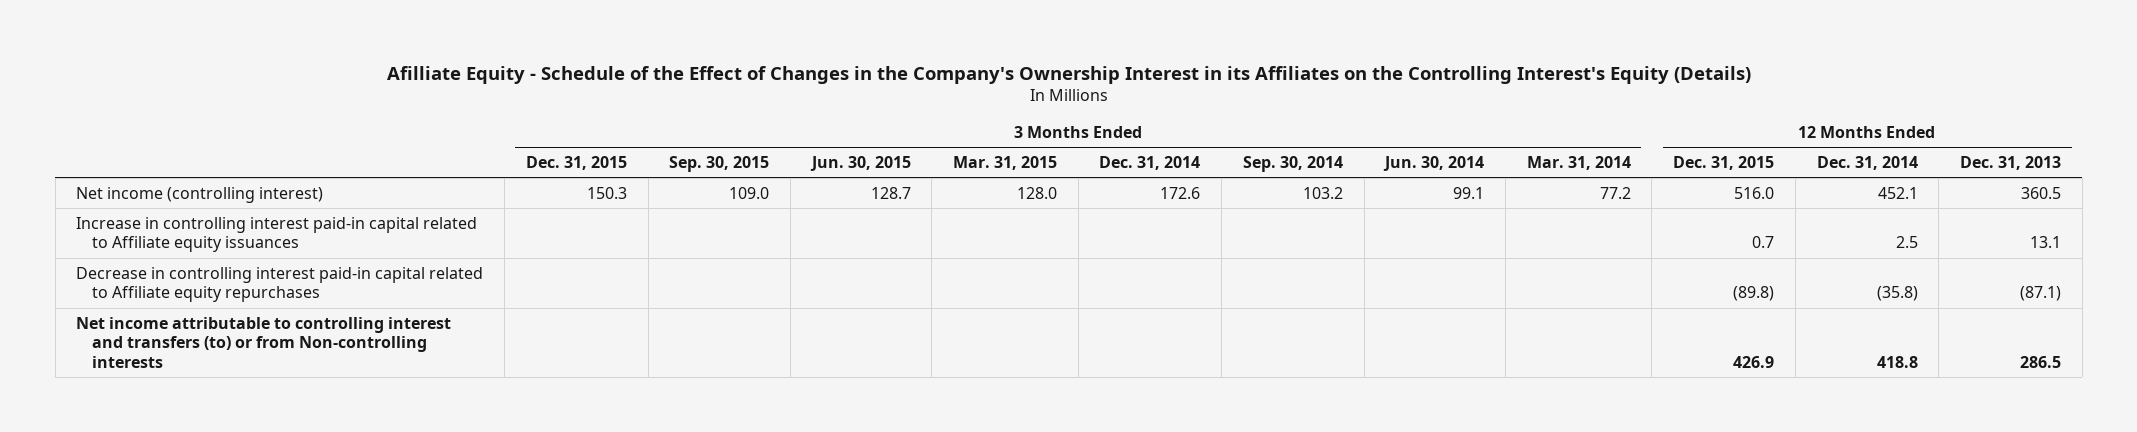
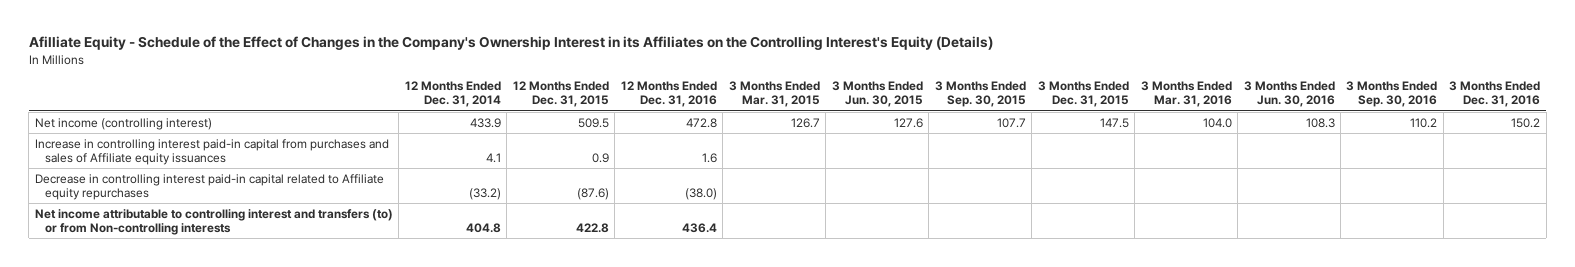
[1099,155,1201,170] Dec. 31, 2014 -> none
[1242,155,1343,172] Sep. 30, 2014 -> none
[1383,155,1485,171] Jun. 30, 2014 -> none
[1526,155,1631,170] Mar. 31, 2014 -> none
[1959,155,2061,170] Dec. 31, 2013 -> none
none -> [620,81,717,108] 12 Months Ended Dec. 31, 2016
none -> [1140,81,1232,108] 3 Months Ended Mar. 31, 2016
none -> [1243,81,1335,108] 3 Months Ended Jun. 30, 2016
none -> [1346,81,1438,108] 3 Months Ended Sep. 30, 2016
none -> [1449,81,1541,108] 3 Months Ended Dec. 31, 2016
[586,186,627,199] 150.3 -> [1099,117,1129,128] 147.5
[729,186,770,199] 109.0 -> [996,117,1026,128] 107.7
[870,186,911,199] 128.7 -> [893,117,923,128] 127.6
[1017,186,1058,199] 128.0 -> [790,117,820,128] 126.7
[1734,186,1775,199] 516.0 -> [577,117,609,128] 509.5
[1877,186,1918,199] 452.1 -> [469,117,501,128] 433.9
[76,216,478,253] Increase in controlling interest paid-in capital related to Affiliate equity issuances -> [34,138,389,166] Increase in controlling interest paid-in capital from purchases and sales of Affiliate equity issuances
[1752,236,1775,249] 0.7 -> [591,153,609,164] 0.9
[1895,236,1918,249] 2.5 -> [485,153,501,164] 4.1
[1733,286,1775,302] (89.8) -> [576,188,609,201] (87.6)
[1876,286,1918,302] (35.8) -> [468,188,501,201] (33.2)
[1733,355,1775,368] 426.9 -> [575,223,609,234] 422.8
[1876,355,1918,368] 418.8 -> [465,223,501,234] 404.8

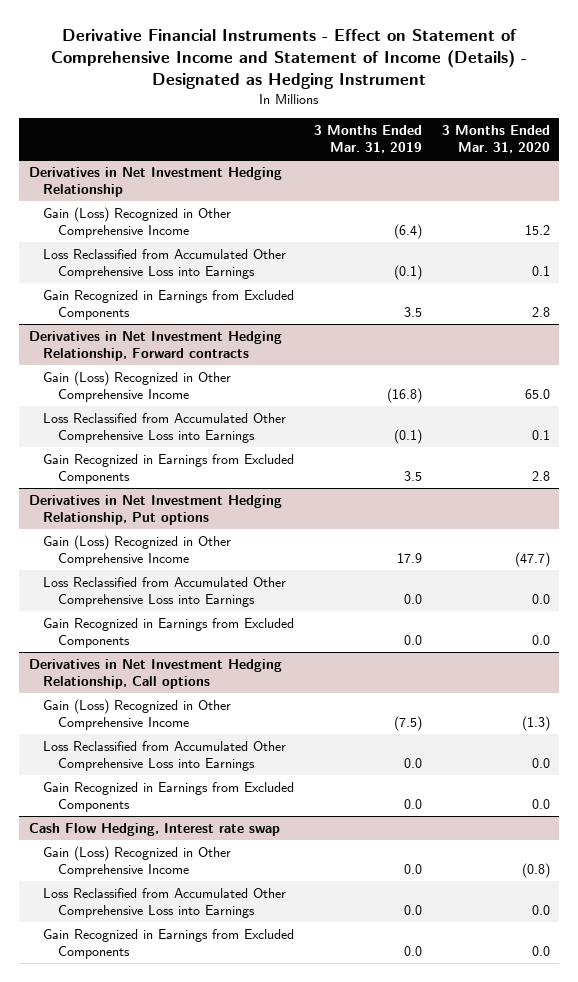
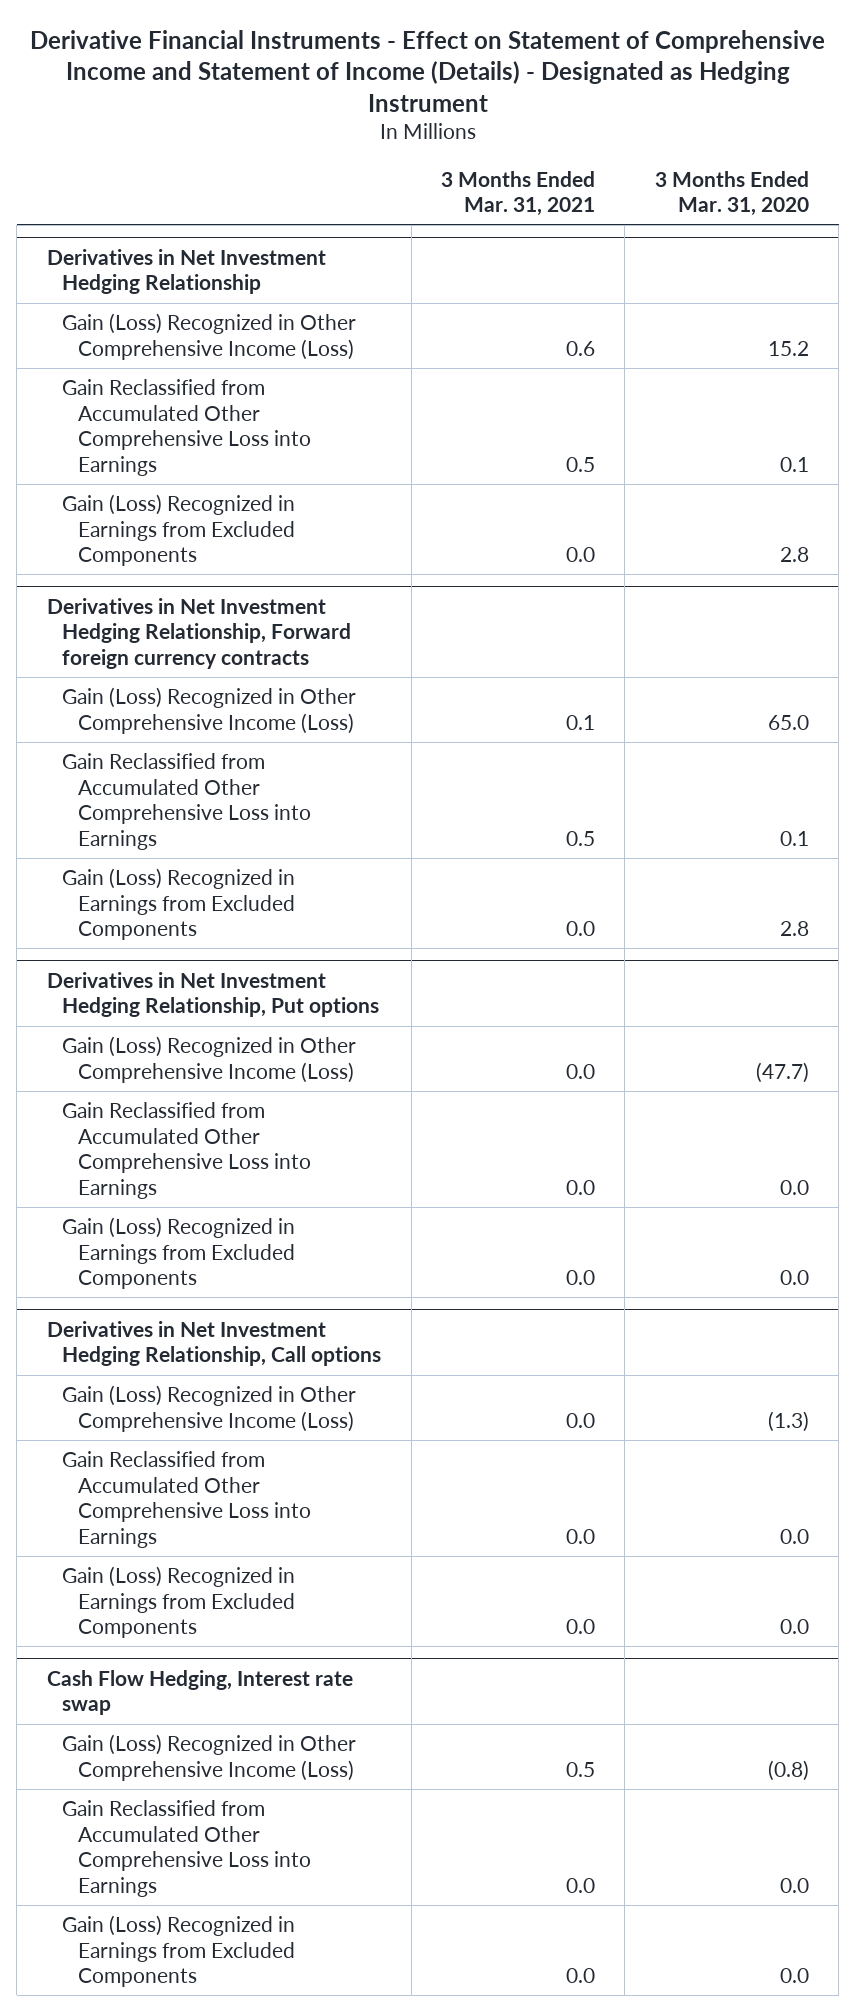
[313,124,422,154] 3 Months Ended Mar. 31, 2019 -> none
none -> [441,170,596,217] 3 Months Ended Mar. 31, 2021
[43,206,232,238] Gain (Loss) Recognized in Other Comprehensive Income -> [62,313,357,360] Gain (Loss) Recognized in Other Comprehensive Income (Loss)
[43,248,287,279] Loss Reclassified from Accumulated Other Comprehensive Loss into Earnings -> [62,379,311,476] Gain Reclassified from Accumulated Other Comprehensive Loss into Earnings
[43,289,295,320] Gain Recognized in Earnings from Excluded Components -> [62,494,296,567] Gain (Loss) Recognized in Earnings from Excluded Components
[28,330,282,361] Derivatives in Net Investment Hedging Relationship, Forward contracts -> [46,597,352,669] Derivatives in Net Investment Hedging Relationship, Forward foreign currency contracts
[43,370,232,402] Gain (Loss) Recognized in Other Comprehensive Income -> [62,687,357,734] Gain (Loss) Recognized in Other Comprehensive Income (Loss)
[43,412,287,443] Loss Reclassified from Accumulated Other Comprehensive Loss into Earnings -> [62,753,311,850] Gain Reclassified from Accumulated Other Comprehensive Loss into Earnings
[43,453,295,484] Gain Recognized in Earnings from Excluded Components -> [62,868,296,941] Gain (Loss) Recognized in Earnings from Excluded Components
[43,534,232,566] Gain (Loss) Recognized in Other Comprehensive Income -> [62,1036,357,1083] Gain (Loss) Recognized in Other Comprehensive Income (Loss)
[43,576,287,607] Loss Reclassified from Accumulated Other Comprehensive Loss into Earnings -> [62,1102,311,1199] Gain Reclassified from Accumulated Other Comprehensive Loss into Earnings
[43,617,295,648] Gain Recognized in Earnings from Excluded Components -> [62,1217,296,1290] Gain (Loss) Recognized in Earnings from Excluded Components
[43,698,232,730] Gain (Loss) Recognized in Other Comprehensive Income -> [62,1385,357,1432] Gain (Loss) Recognized in Other Comprehensive Income (Loss)
[43,740,287,771] Loss Reclassified from Accumulated Other Comprehensive Loss into Earnings -> [62,1451,311,1548] Gain Reclassified from Accumulated Other Comprehensive Loss into Earnings
[43,781,295,812] Gain Recognized in Earnings from Excluded Components -> [62,1566,296,1639] Gain (Loss) Recognized in Earnings from Excluded Components
[43,845,232,877] Gain (Loss) Recognized in Other Comprehensive Income -> [62,1734,357,1781] Gain (Loss) Recognized in Other Comprehensive Income (Loss)
[43,887,287,918] Loss Reclassified from Accumulated Other Comprehensive Loss into Earnings -> [62,1800,311,1897] Gain Reclassified from Accumulated Other Comprehensive Loss into Earnings
[43,928,295,959] Gain Recognized in Earnings from Excluded Components -> [62,1915,296,1988] Gain (Loss) Recognized in Earnings from Excluded Components

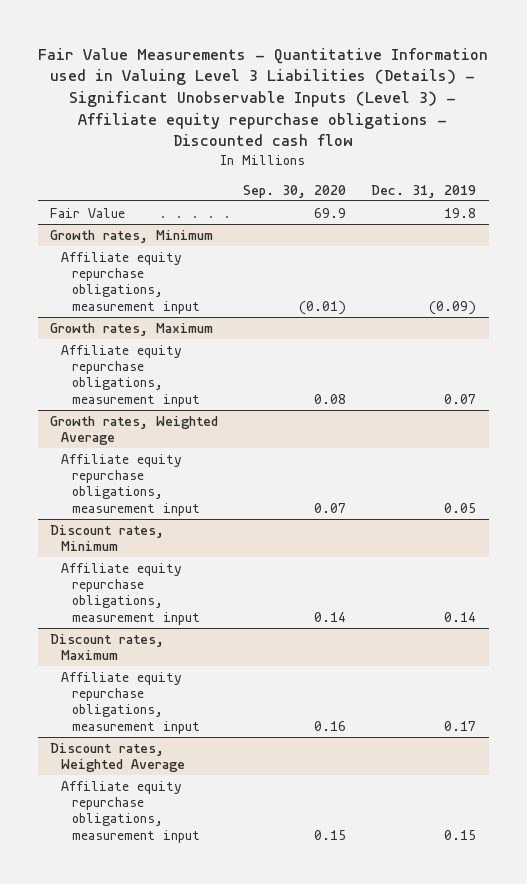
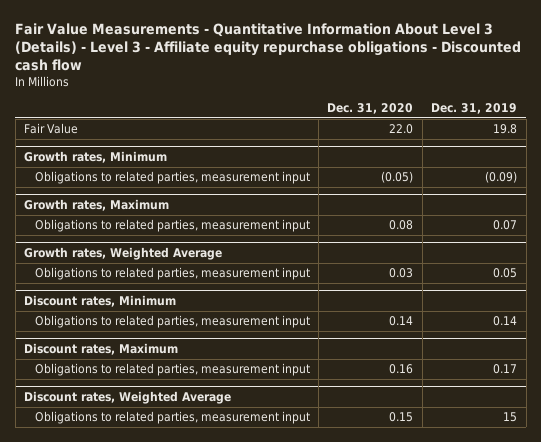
[38,47,489,147] Fair Value Measurements - Quantitative Information used in Valuing Level 3 Liabilities (Details) - Significant Unobservable Inputs (Level 3) - Affiliate equity repurchase obligations - Discounted cash flow -> [15,22,522,71] Fair Value Measurements - Quantitative Information About Level 3 (Details) - Level 3 - Affiliate equity repurchase obligations - Discounted cash flow
[243,184,347,198] Sep. 30, 2020 -> none
none -> [327,103,414,115] Dec. 31, 2020
[61,251,201,314] Affiliate equity repurchase obligations, measurement input -> [34,171,310,185] Obligations to related parties, measurement input
[61,344,201,407] Affiliate equity repurchase obligations, measurement input -> [34,219,310,233] Obligations to related parties, measurement input
[61,453,201,516] Affiliate equity repurchase obligations, measurement input -> [34,267,310,281] Obligations to related parties, measurement input
[61,562,201,625] Affiliate equity repurchase obligations, measurement input -> [34,315,310,329] Obligations to related parties, measurement input
[61,671,201,734] Affiliate equity repurchase obligations, measurement input -> [34,363,310,377] Obligations to related parties, measurement input
[61,780,201,843] Affiliate equity repurchase obligations, measurement input -> [34,411,310,425] Obligations to related parties, measurement input
[444,829,477,840] 0.15 -> [503,412,518,423] 15

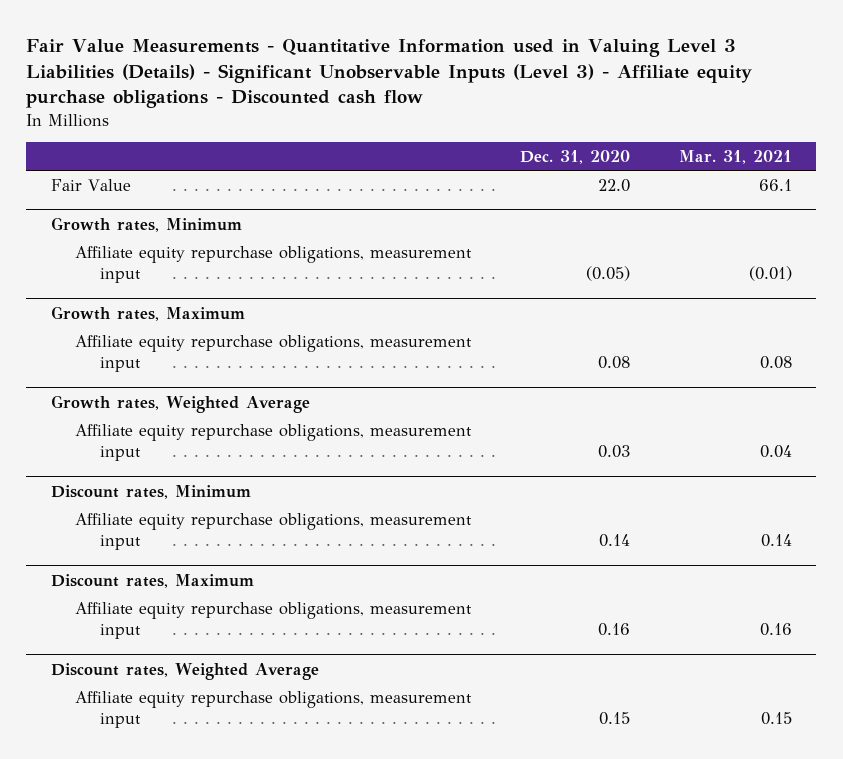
[15,22,522,71] Fair Value Measurements - Quantitative Information About Level 3 (Details) - Level 3 - Affiliate equity repurchase obligations - Discounted cash flow -> [26,39,753,109] Fair Value Measurements - Quantitative Information used in Valuing Level 3 Liabilities (Details) - Significant Unobservable Inputs (Level 3) - Affiliate equity purchase obligations - Discounted cash flow
[431,103,518,115] Dec. 31, 2019 -> none
none -> [678,149,792,164] Mar. 31, 2021
[34,171,310,185] Obligations to related parties, measurement input -> [75,245,473,284] Affiliate equity repurchase obligations, measurement input
[34,219,310,233] Obligations to related parties, measurement input -> [75,334,473,373] Affiliate equity repurchase obligations, measurement input
[34,267,310,281] Obligations to related parties, measurement input -> [75,423,473,462] Affiliate equity repurchase obligations, measurement input
[34,315,310,329] Obligations to related parties, measurement input -> [75,512,473,551] Affiliate equity repurchase obligations, measurement input
[34,363,310,377] Obligations to related parties, measurement input -> [75,601,473,640] Affiliate equity repurchase obligations, measurement input
[34,411,310,425] Obligations to related parties, measurement input -> [75,690,473,729] Affiliate equity repurchase obligations, measurement input

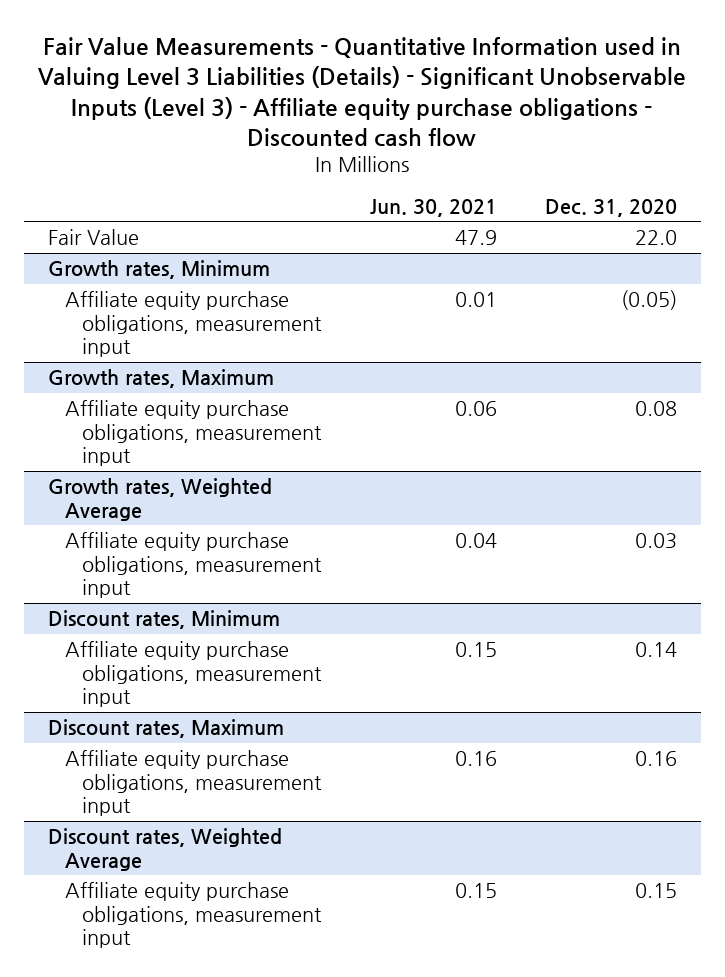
[678,149,792,164] Mar. 31, 2021 -> none
none -> [369,198,497,217] Jun. 30, 2021
[75,245,473,284] Affiliate equity repurchase obligations, measurement input -> [64,291,323,358] Affiliate equity purchase obligations, measurement input
[75,334,473,373] Affiliate equity repurchase obligations, measurement input -> [64,400,323,467] Affiliate equity purchase obligations, measurement input
[75,423,473,462] Affiliate equity repurchase obligations, measurement input -> [64,532,323,599] Affiliate equity purchase obligations, measurement input
[75,512,473,551] Affiliate equity repurchase obligations, measurement input -> [64,641,323,708] Affiliate equity purchase obligations, measurement input
[75,601,473,640] Affiliate equity repurchase obligations, measurement input -> [64,750,323,817] Affiliate equity purchase obligations, measurement input
[75,690,473,729] Affiliate equity repurchase obligations, measurement input -> [64,882,323,949] Affiliate equity purchase obligations, measurement input

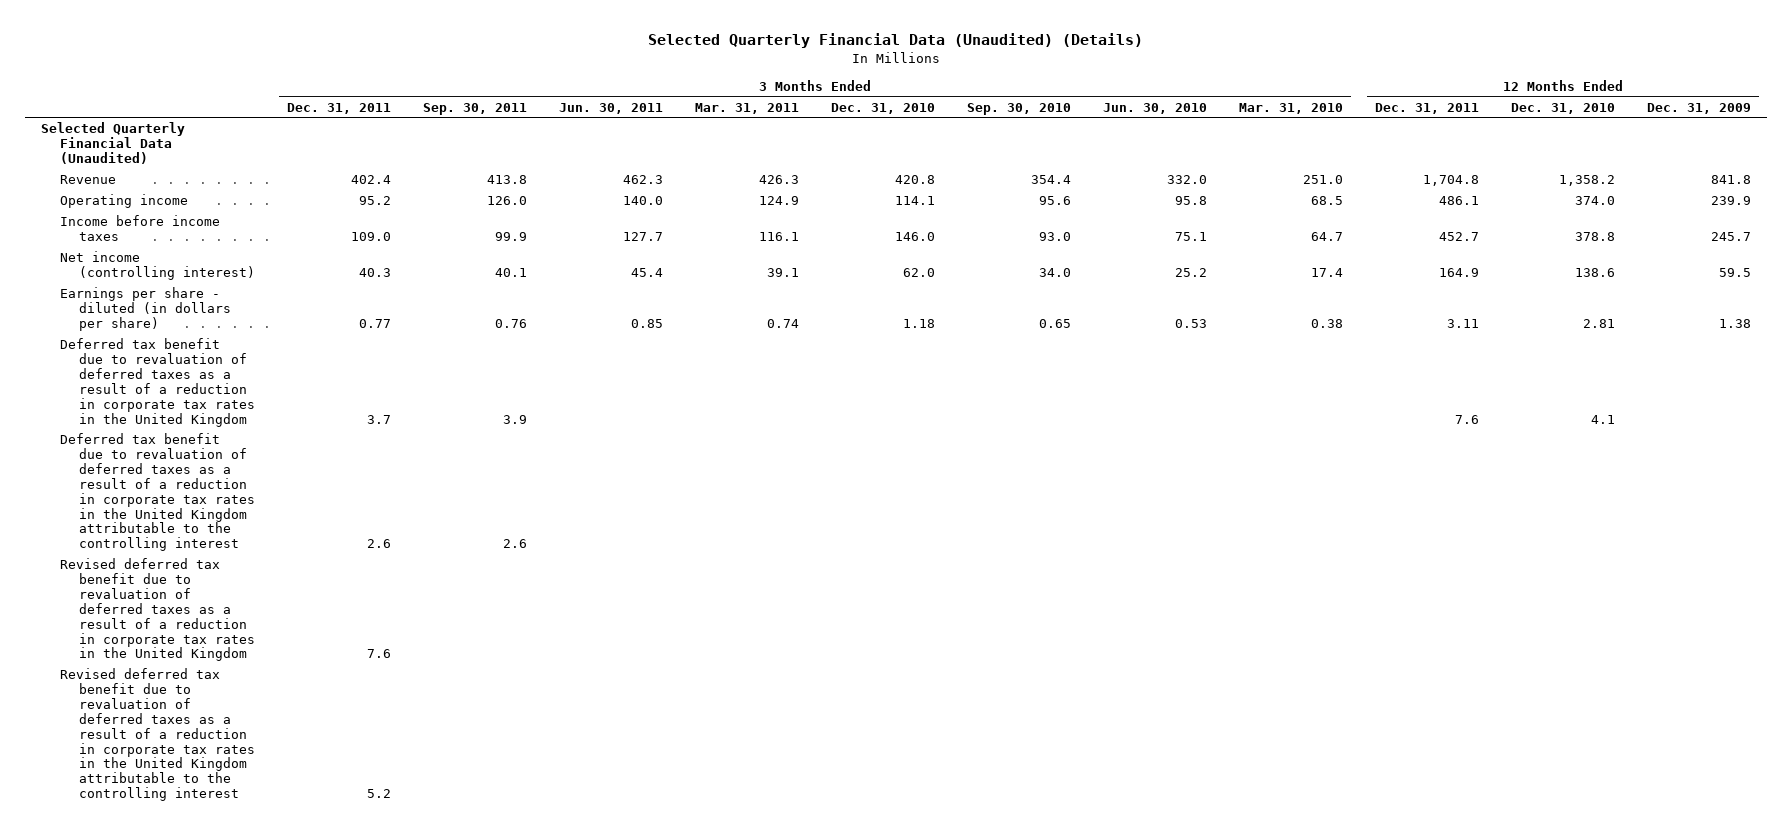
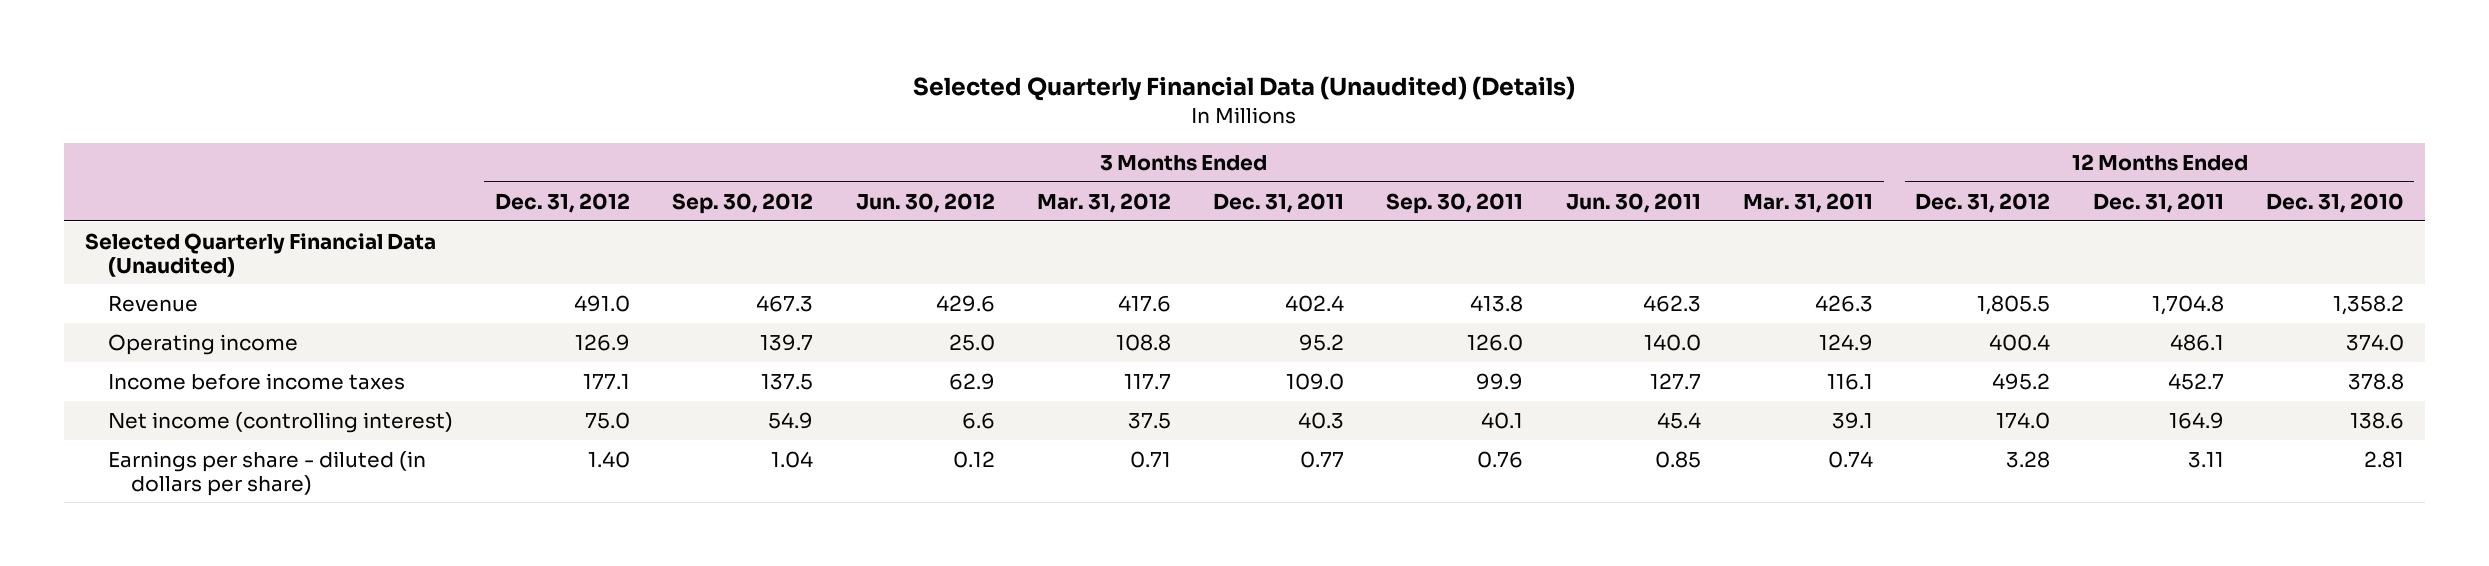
[831,102,936,114] Dec. 31, 2010 -> none
[967,102,1072,115] Sep. 30, 2010 -> none
[1103,102,1208,114] Jun. 30, 2010 -> none
[1238,102,1343,114] Mar. 31, 2010 -> none
[1646,102,1751,114] Dec. 31, 2009 -> none
none -> [494,192,630,213] Dec. 31, 2012
none -> [672,192,814,214] Sep. 30, 2012
none -> [855,192,995,213] Jun. 30, 2012
none -> [1036,192,1171,213] Mar. 31, 2012
none -> [1915,192,2051,213] Dec. 31, 2012
[60,338,256,427] Deferred tax benefit due to revaluation of deferred taxes as a result of a reduction in corporate tax rates in the United Kingdom -> none
[60,433,256,552] Deferred tax benefit due to revaluation of deferred taxes as a result of a reduction in corporate tax rates in the United Kingdom attributable to the controlling interest -> none
[60,558,256,662] Revised deferred tax benefit due to revaluation of deferred taxes as a result of a reduction in corporate tax rates in the United Kingdom -> none
[60,668,256,802] Revised deferred tax benefit due to revaluation of deferred taxes as a result of a reduction in corporate tax rates in the United Kingdom attributable to the controlling interest -> none

